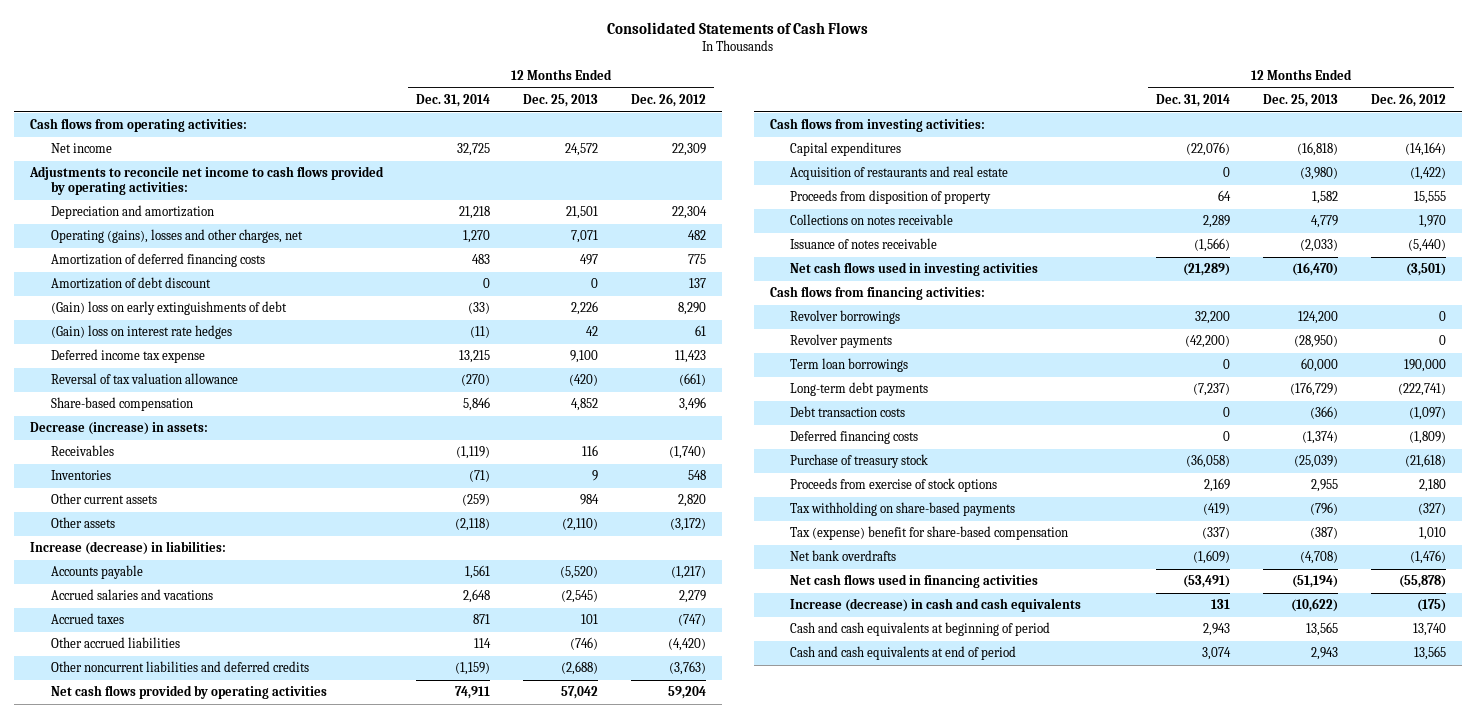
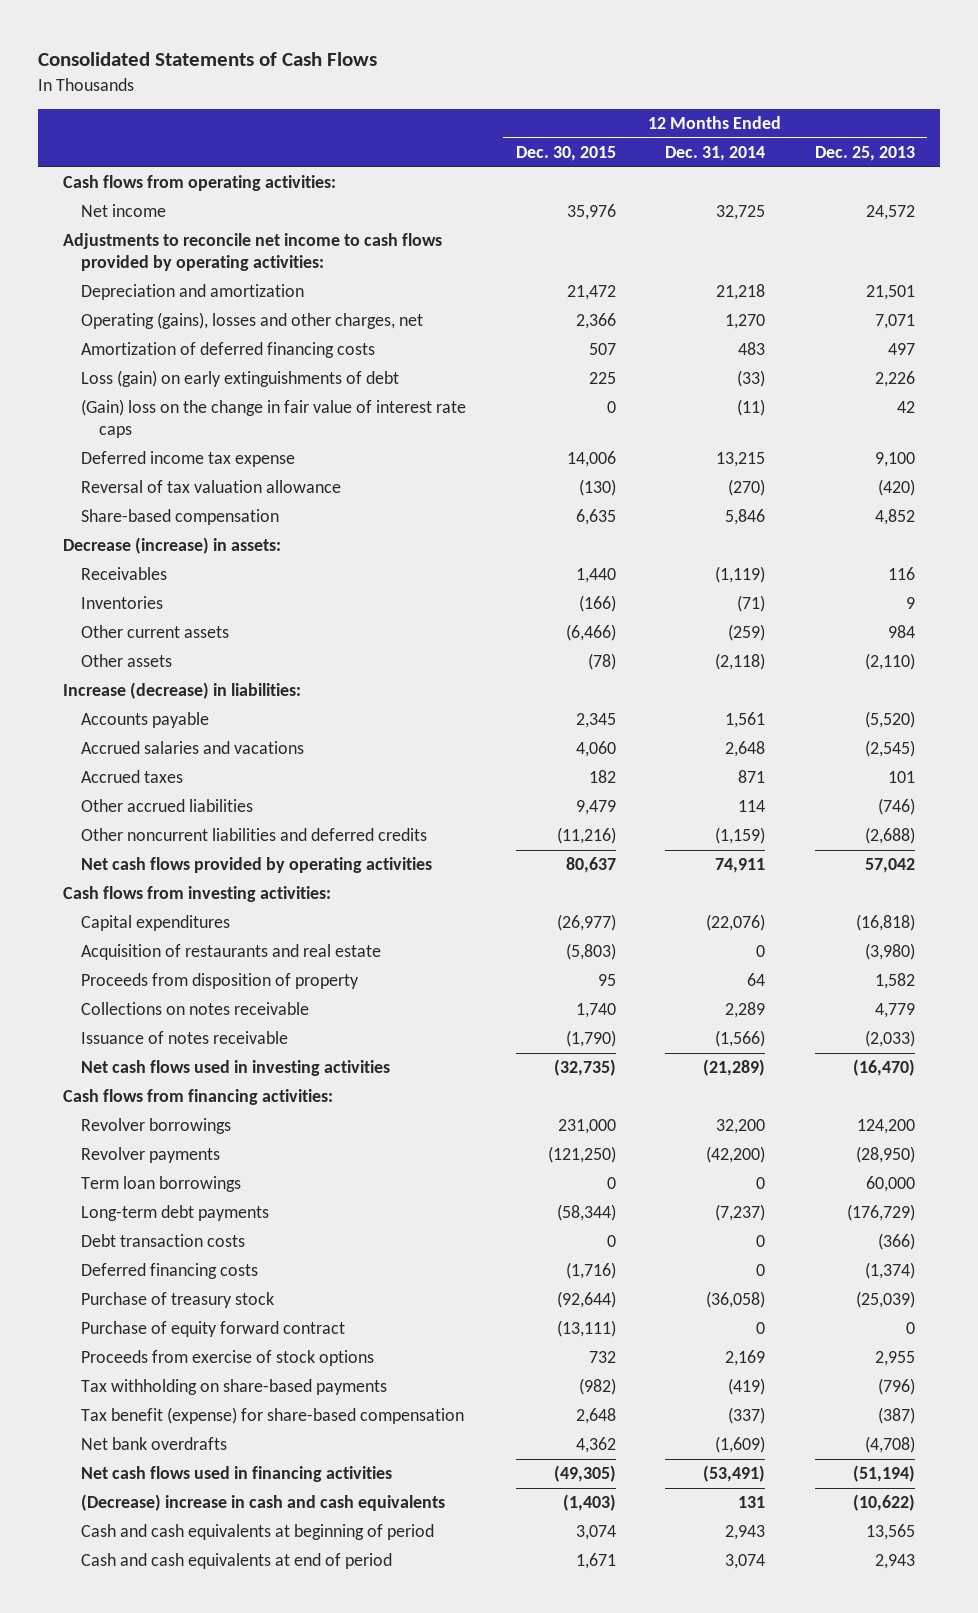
[630,92,706,107] Dec. 26, 2012 -> none
none -> [515,146,616,162] Dec. 30, 2015
[50,277,211,290] Amortization of debt discount -> none
[50,301,287,316] (Gain) loss on early extinguishments of debt -> [80,370,399,388] Loss (gain) on early extinguishments of debt
[50,325,232,340] (Gain) loss on interest rate hedges -> [80,399,466,439] (Gain) loss on the change in fair value of interest rate caps
none -> [80,1321,345,1338] Purchase of equity forward contract
[790,526,1069,541] Tax (expense) benefit for share-based compensation -> [80,1407,464,1425] Tax benefit (expense) for share-based compensation
[790,598,1082,613] Increase (decrease) in cash and cash equivalents -> [80,1494,445,1512] (Decrease) increase in cash and cash equivalents

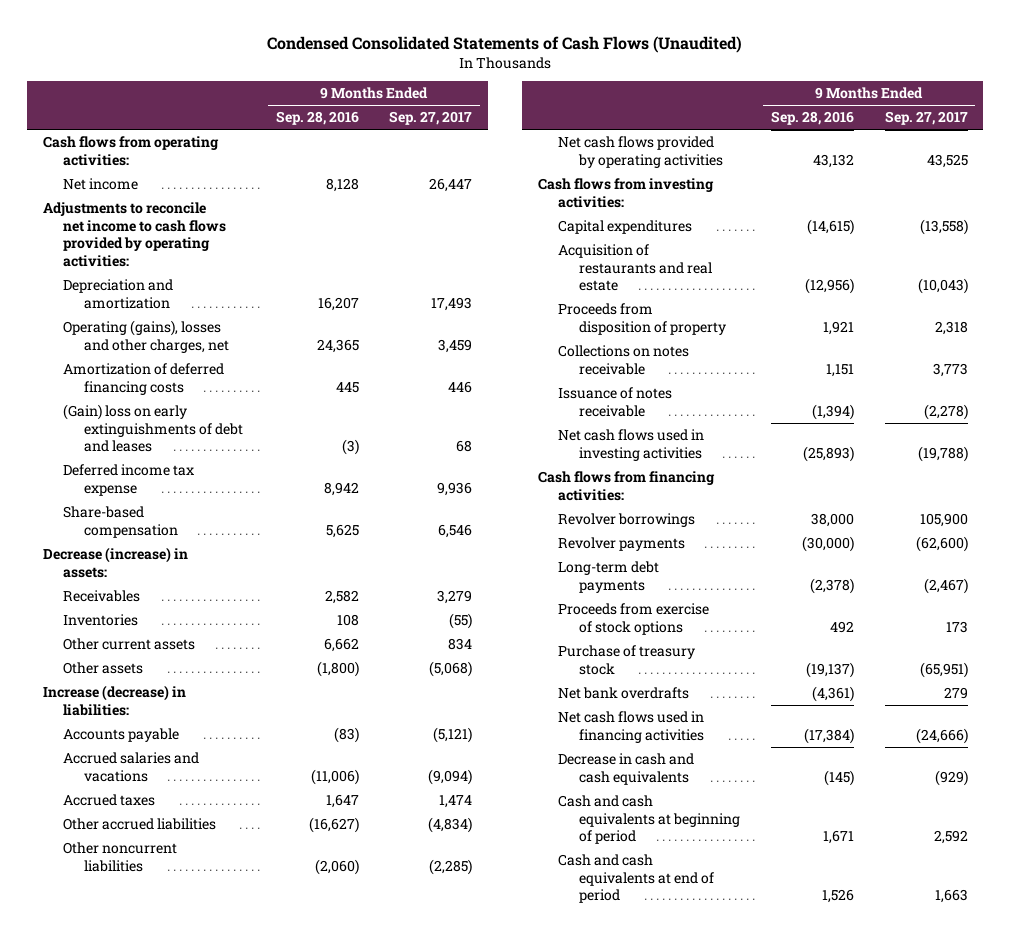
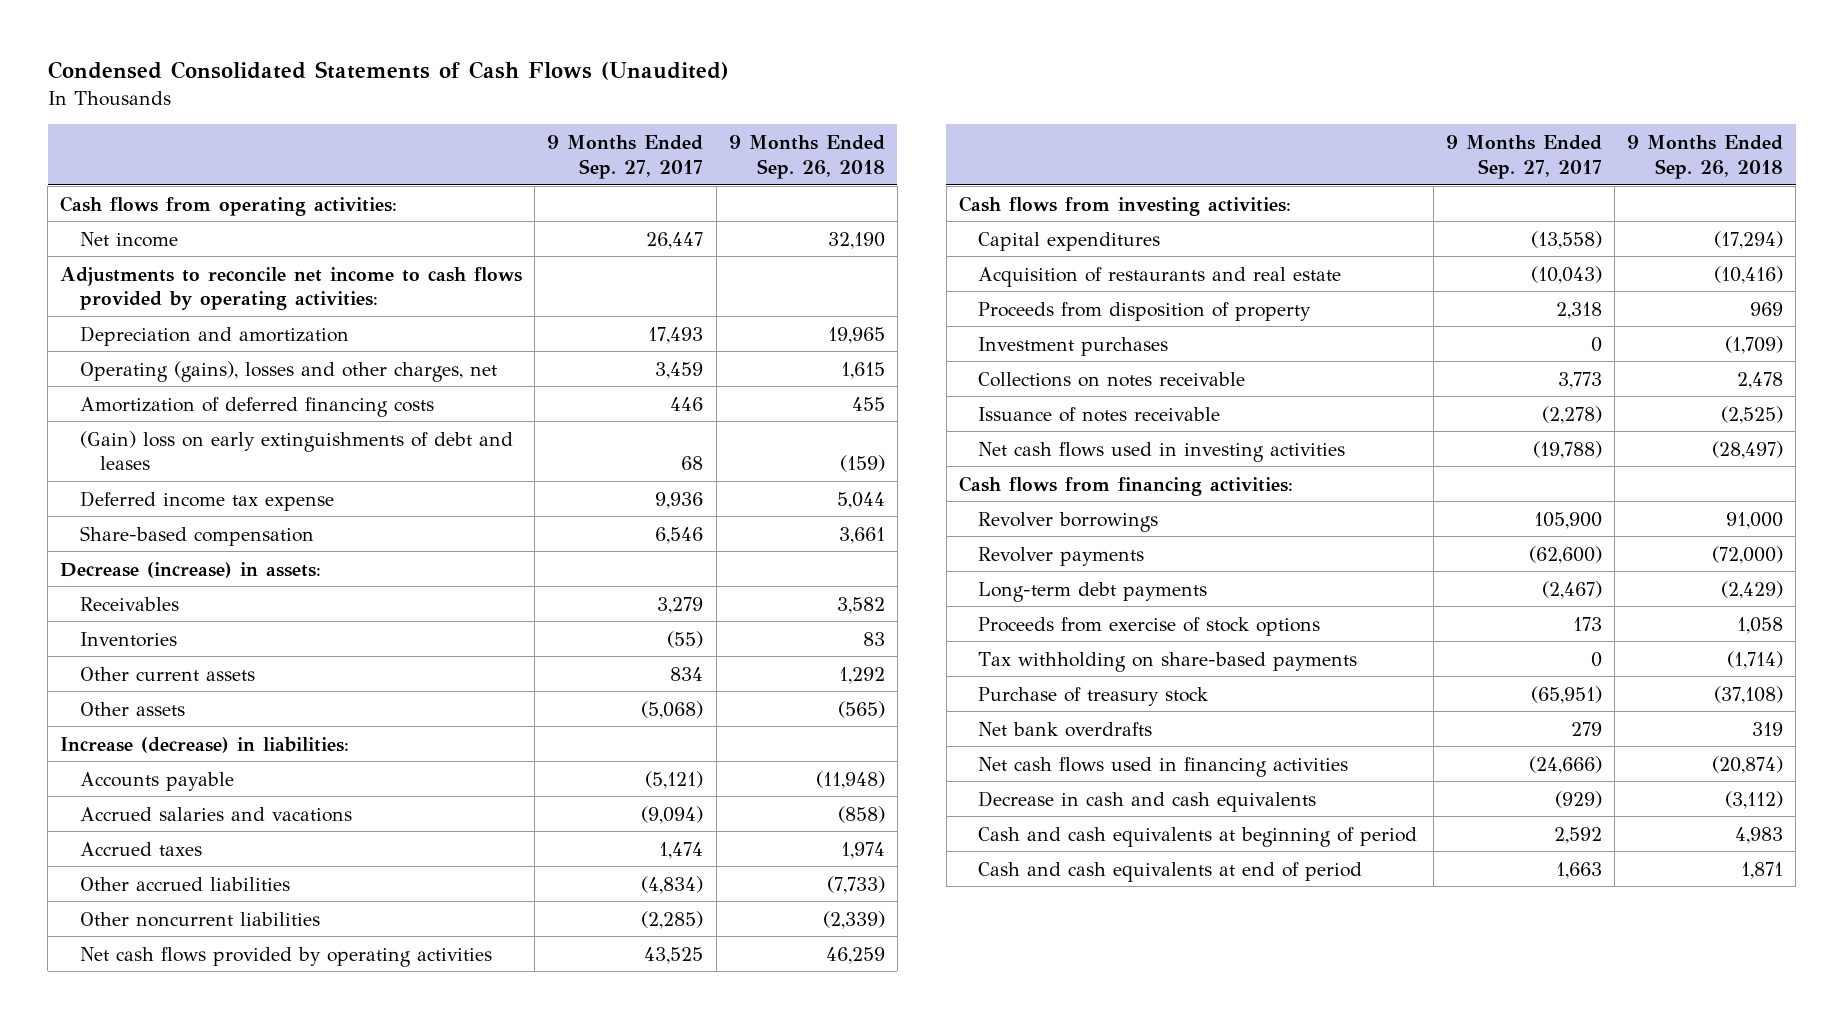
[275,111,359,126] Sep. 28, 2016 -> none
none -> [728,134,885,179] 9 Months Ended Sep. 26, 2018
none -> [978,336,1169,356] Investment purchases
none -> [978,651,1358,672] Tax withholding on share-based payments

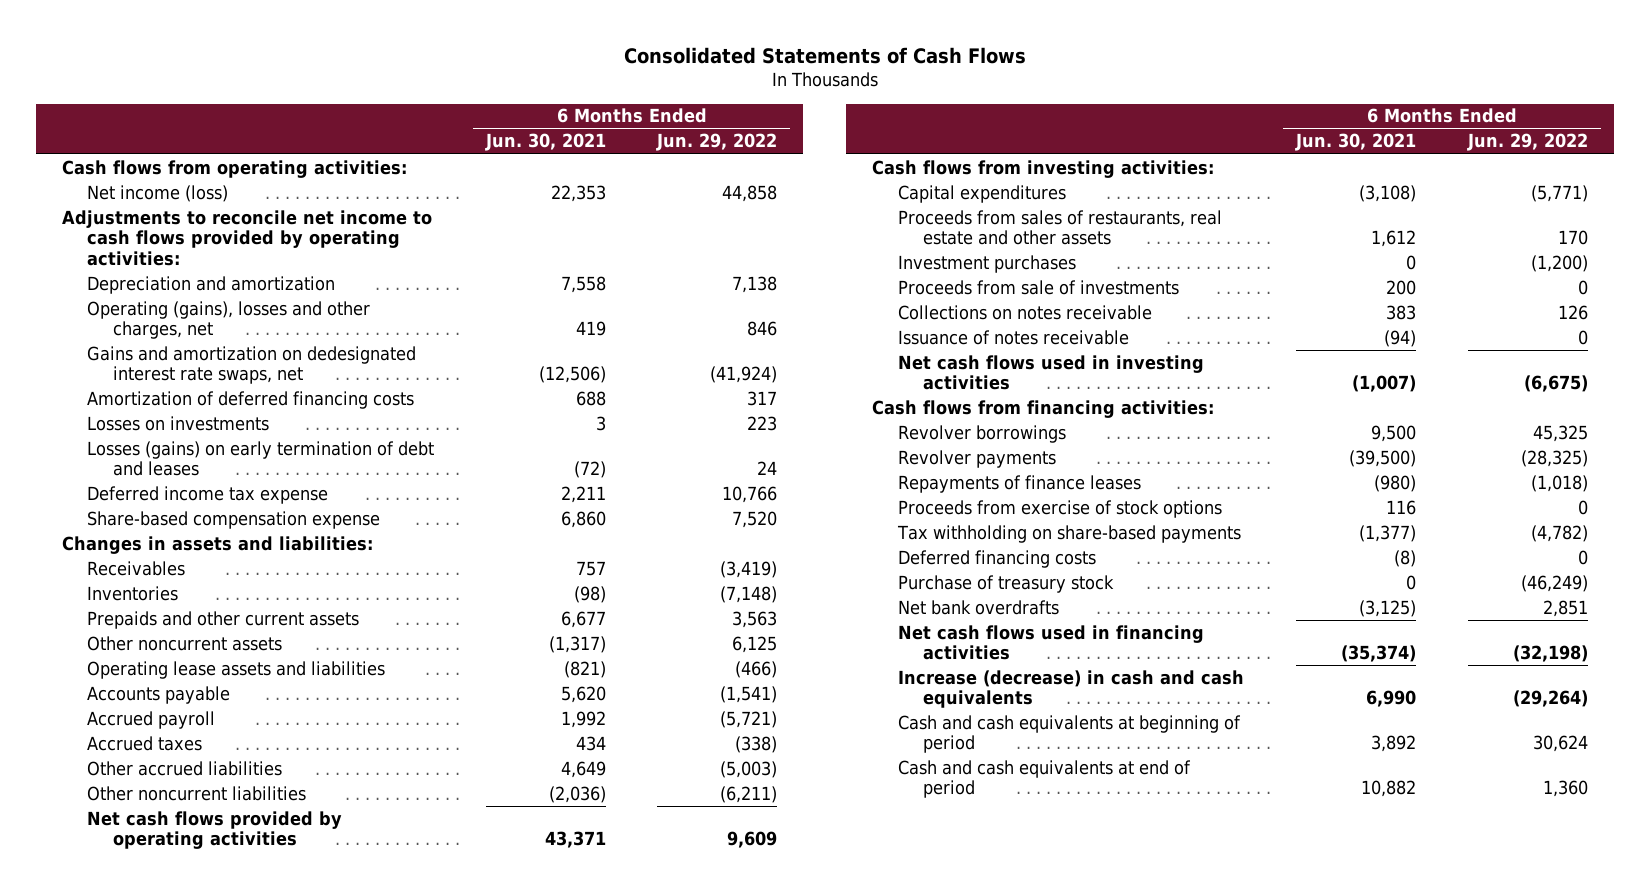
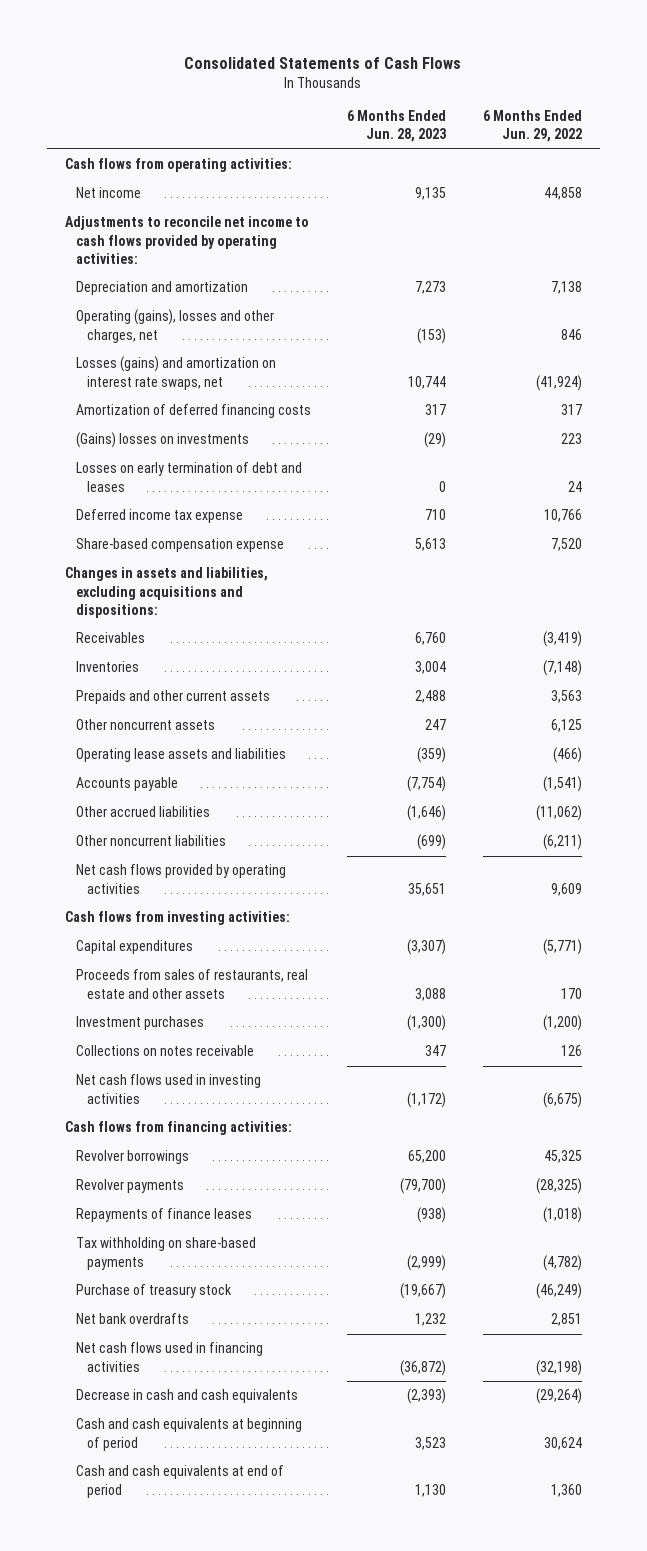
[484,133,606,152] Jun. 30, 2021 -> none
none -> [347,110,447,143] 6 Months Ended Jun. 28, 2023
[87,184,229,202] Net income (loss) -> [76,187,142,199] Net income
[87,345,417,385] Gains and amortization on dedesignated interest rate swaps, net -> [76,356,277,390] Losses (gains) and amortization on interest rate swaps, net
[87,415,270,431] Losses on investments -> [76,432,250,449] (Gains) losses on investments
[87,440,435,477] Losses (gains) on early termination of debt and leases -> [76,462,303,492] Losses on early termination of debt and leases
[61,535,373,554] Changes in assets and liabilities: -> [65,567,269,618] Changes in assets and liabilities, excluding acquisitions and dispositions:
[87,710,216,729] Accrued payroll -> none
[87,735,203,751] Accrued taxes -> none
[720,760,778,778] (5,003) -> [535,805,582,822] (11,062)
[897,279,1179,295] Proceeds from sale of investments -> none
[897,329,1129,345] Issuance of notes receivable -> none
[897,499,1222,518] Proceeds from exercise of stock options -> none
[897,549,1096,568] Deferred financing costs -> none
[897,669,1244,709] Increase (decrease) in cash and cash equivalents -> [76,1389,299,1404] Decrease in cash and cash equivalents

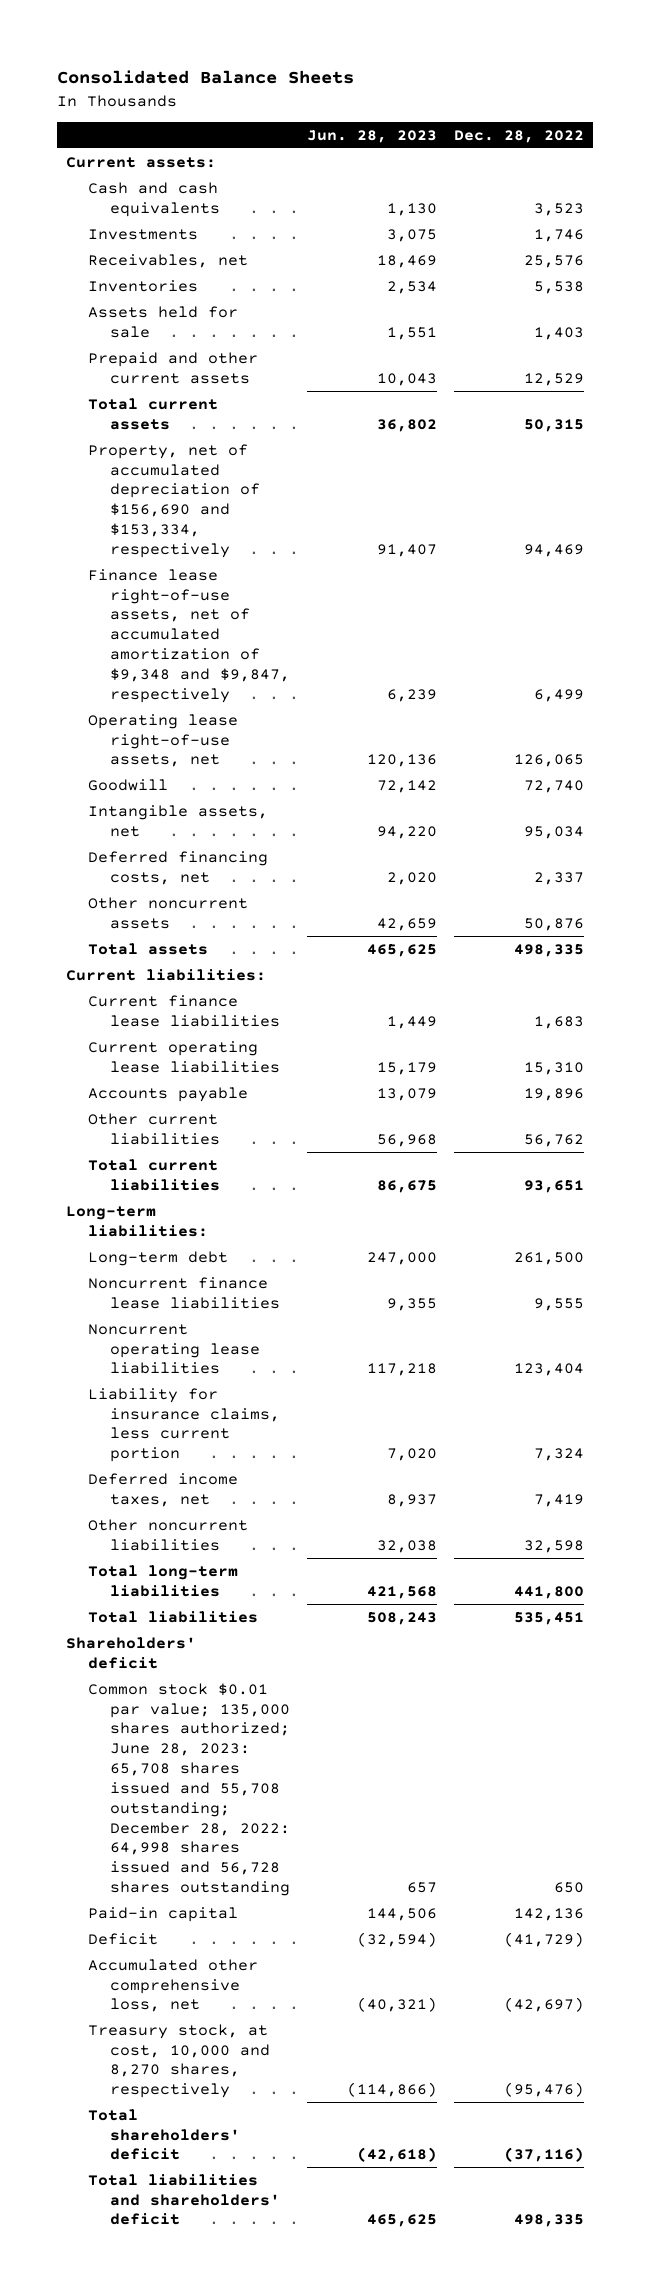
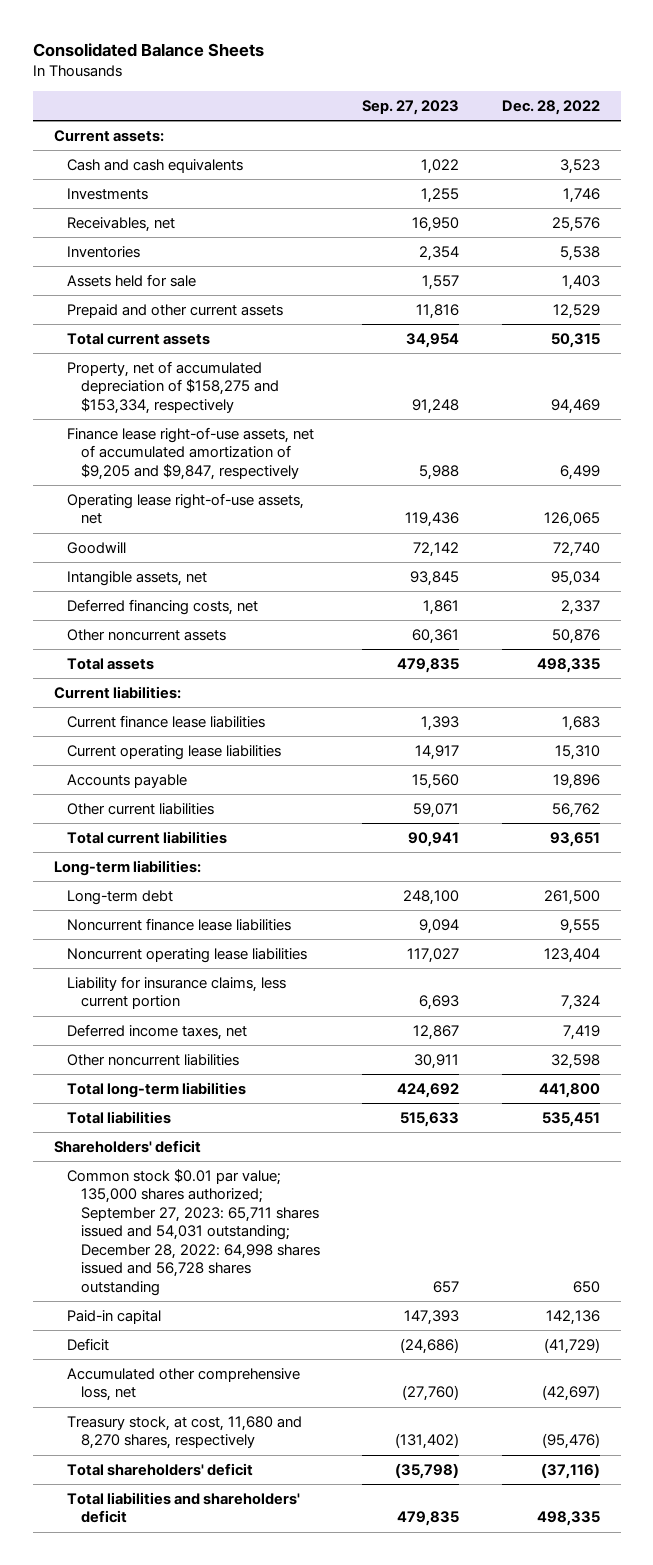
[307,129,438,143] Jun. 28, 2023 -> none
none -> [362,99,460,115] Sep. 27, 2023
[88,443,261,558] Property, net of accumulated depreciation of $156,690 and $153,334, respectively -> [67,360,279,414] Property, net of accumulated depreciation of $158,275 and $153,334, respectively
[88,568,291,703] Finance lease right-of-use assets, net of accumulated amortization of $9,348 and $9,847, respectively -> [67,426,315,480] Finance lease right-of-use assets, net of accumulated amortization of $9,205 and $9,847, respectively
[88,1682,291,1897] Common stock $0.01 par value; 135,000 shares authorized; June 28, 2023: 65,708 shares issued and 55,708 outstanding; December 28, 2022: 64,998 shares issued and 56,728 shares outstanding -> [67,1168,320,1296] Common stock $0.01 par value; 135,000 shares authorized; September 27, 2023: 65,711 shares issued and 54,031 outstanding; December 28, 2022: 64,998 shares issued and 56,728 shares outstanding
[88,2023,271,2099] Treasury stock, at cost, 10,000 and 8,270 shares, respectively -> [67,1415,303,1450] Treasury stock, at cost, 11,680 and 8,270 shares, respectively

